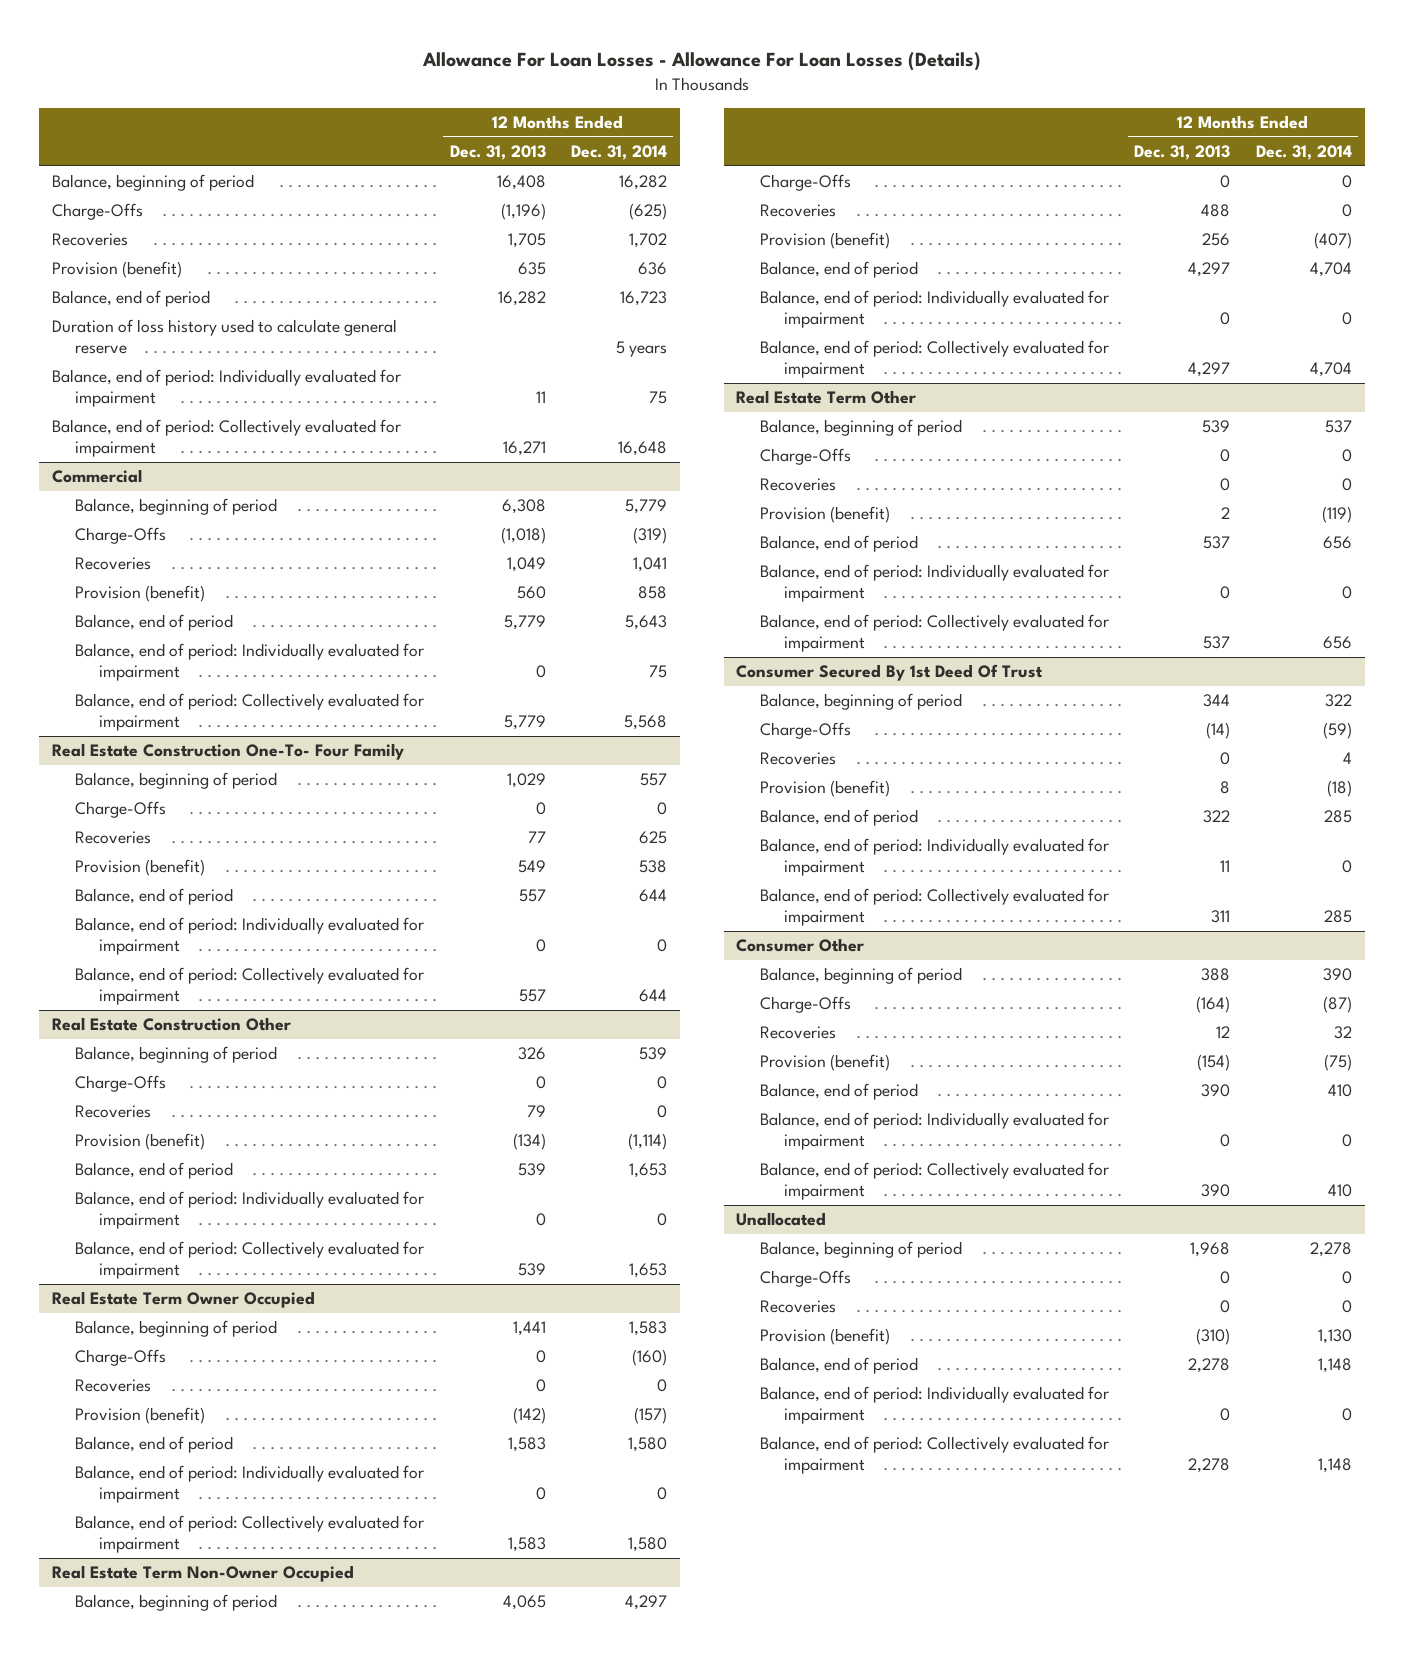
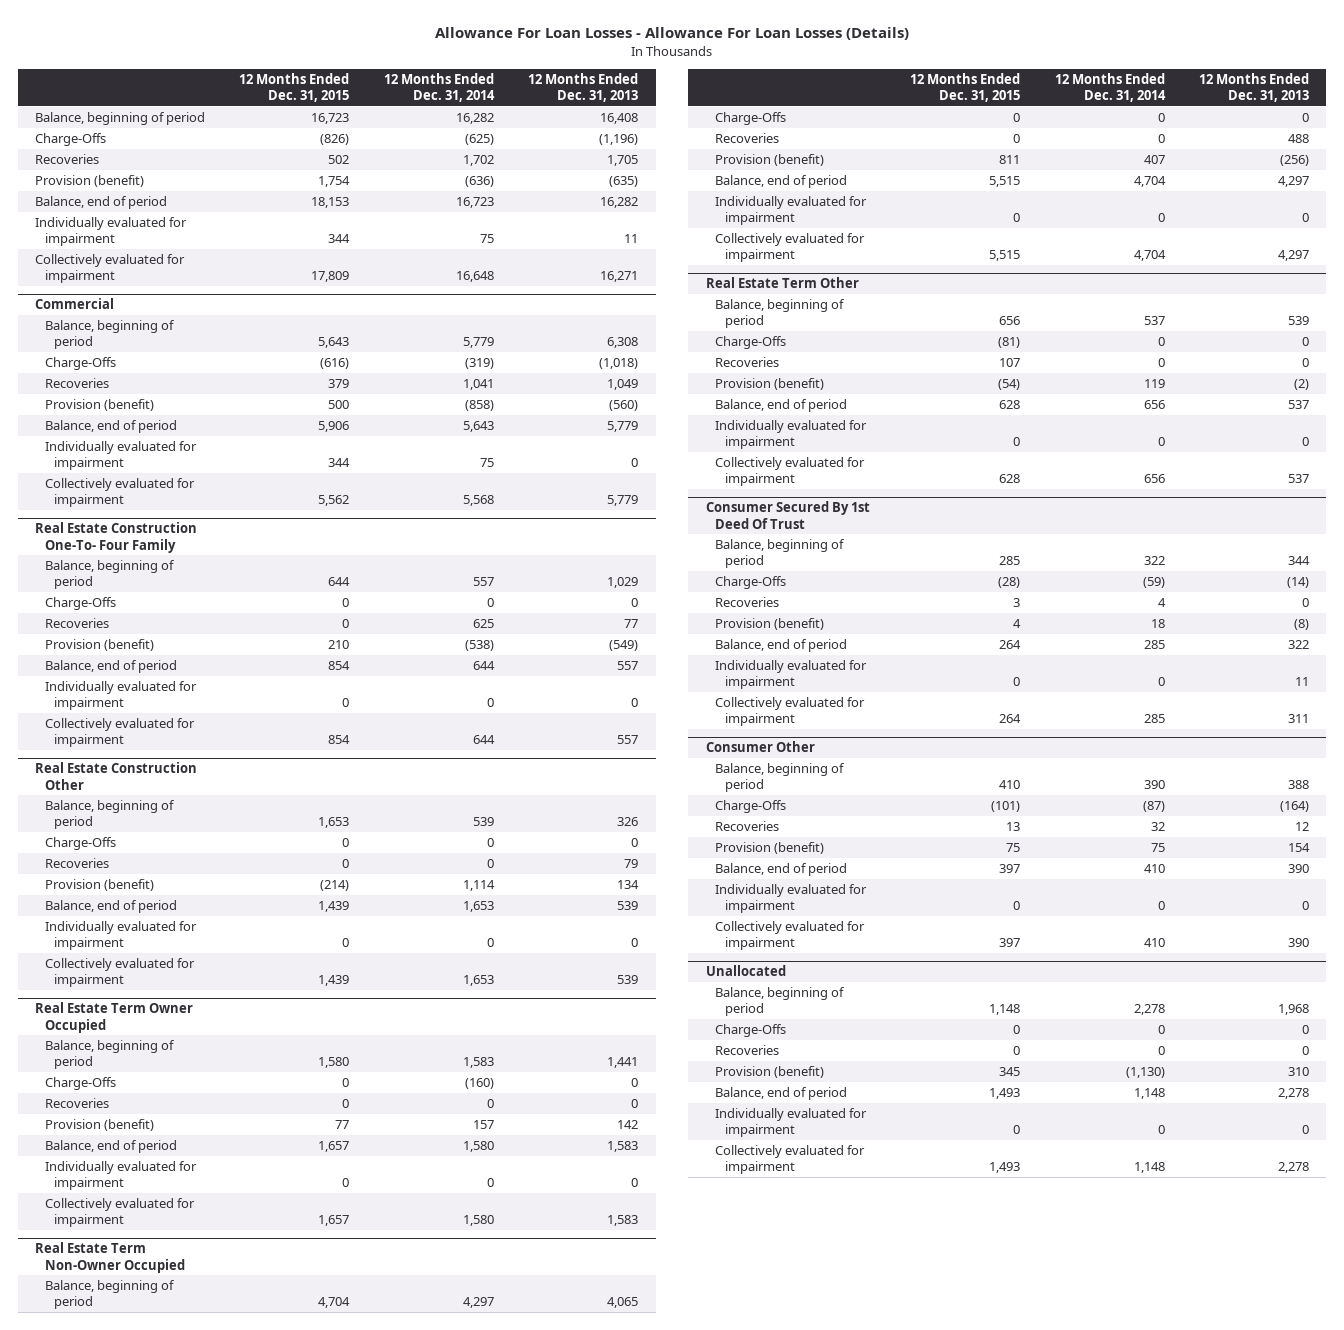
none -> [239,72,350,103] 12 Months Ended Dec. 31, 2015
[517,262,546,276] 635 -> [609,176,639,188] (635)
[638,262,668,276] 636 -> [464,176,494,188] (636)
[51,319,397,355] Duration of loss history used to calculate general reserve -> none
[51,369,401,408] Balance, end of period: Individually evaluated for impairment -> [34,217,187,247] Individually evaluated for impairment
[51,419,401,458] Balance, end of period: Collectively evaluated for impairment -> [34,254,185,284] Collectively evaluated for impairment
[516,586,546,600] 560 -> [609,400,639,412] (560)
[638,586,668,600] 858 -> [464,400,494,412] (858)
[75,643,425,682] Balance, end of period: Individually evaluated for impairment -> [44,441,197,471] Individually evaluated for impairment
[75,693,425,732] Balance, end of period: Collectively evaluated for impairment -> [44,478,195,508] Collectively evaluated for impairment
[517,860,546,874] 549 -> [609,640,639,652] (549)
[639,860,668,874] 538 -> [464,640,494,652] (538)
[75,917,425,956] Balance, end of period: Individually evaluated for impairment -> [44,681,197,711] Individually evaluated for impairment
[75,967,425,1006] Balance, end of period: Collectively evaluated for impairment -> [44,718,195,748] Collectively evaluated for impairment
[512,1133,546,1151] (134) -> [617,880,640,890] 134
[628,1133,668,1151] (1,114) -> [462,880,495,892] 1,114
[75,1191,425,1230] Balance, end of period: Individually evaluated for impairment -> [44,921,197,951] Individually evaluated for impairment
[75,1241,425,1280] Balance, end of period: Collectively evaluated for impairment -> [44,958,195,988] Collectively evaluated for impairment
[512,1407,546,1425] (142) -> [617,1120,639,1130] 142
[634,1407,668,1425] (157) -> [472,1120,494,1130] 157
[75,1465,425,1504] Balance, end of period: Individually evaluated for impairment -> [44,1161,197,1191] Individually evaluated for impairment
[75,1515,425,1554] Balance, end of period: Collectively evaluated for impairment -> [44,1198,195,1228] Collectively evaluated for impairment
[1202,233,1231,247] 256 -> [1280,155,1310,167] (256)
[1313,232,1352,250] (407) -> [1143,155,1165,165] 407
[759,290,1109,329] Balance, end of period: Individually evaluated for impairment -> [715,196,868,226] Individually evaluated for impairment
[759,340,1109,379] Balance, end of period: Collectively evaluated for impairment -> [715,233,866,263] Collectively evaluated for impairment
[1221,507,1231,520] 2 -> [1294,379,1310,391] (2)
[1321,506,1352,524] (119) -> [1143,379,1165,389] 119
[759,564,1109,603] Balance, end of period: Individually evaluated for impairment -> [715,420,868,450] Individually evaluated for impairment
[759,614,1109,653] Balance, end of period: Collectively evaluated for impairment -> [715,457,866,487] Collectively evaluated for impairment
[1220,781,1231,795] 8 -> [1294,619,1310,631] (8)
[1326,780,1352,798] (18) -> [1150,619,1165,629] 18
[759,838,1109,877] Balance, end of period: Individually evaluated for impairment -> [715,660,868,690] Individually evaluated for impairment
[759,888,1109,927] Balance, end of period: Collectively evaluated for impairment -> [715,697,866,727] Collectively evaluated for impairment
[1197,1054,1231,1072] (154) -> [1288,843,1311,853] 154
[1323,1054,1352,1072] (75) -> [1150,843,1165,853] 75
[759,1112,1109,1151] Balance, end of period: Individually evaluated for impairment -> [715,884,868,914] Individually evaluated for impairment
[759,1162,1109,1201] Balance, end of period: Collectively evaluated for impairment -> [715,921,866,951] Collectively evaluated for impairment
[1196,1328,1231,1346] (310) -> [1288,1067,1310,1077] 310
[1317,1329,1352,1345] 1,130 -> [1125,1067,1165,1079] (1,130)
[759,1386,1109,1425] Balance, end of period: Individually evaluated for impairment -> [715,1108,868,1138] Individually evaluated for impairment
[759,1436,1109,1475] Balance, end of period: Collectively evaluated for impairment -> [715,1145,866,1175] Collectively evaluated for impairment

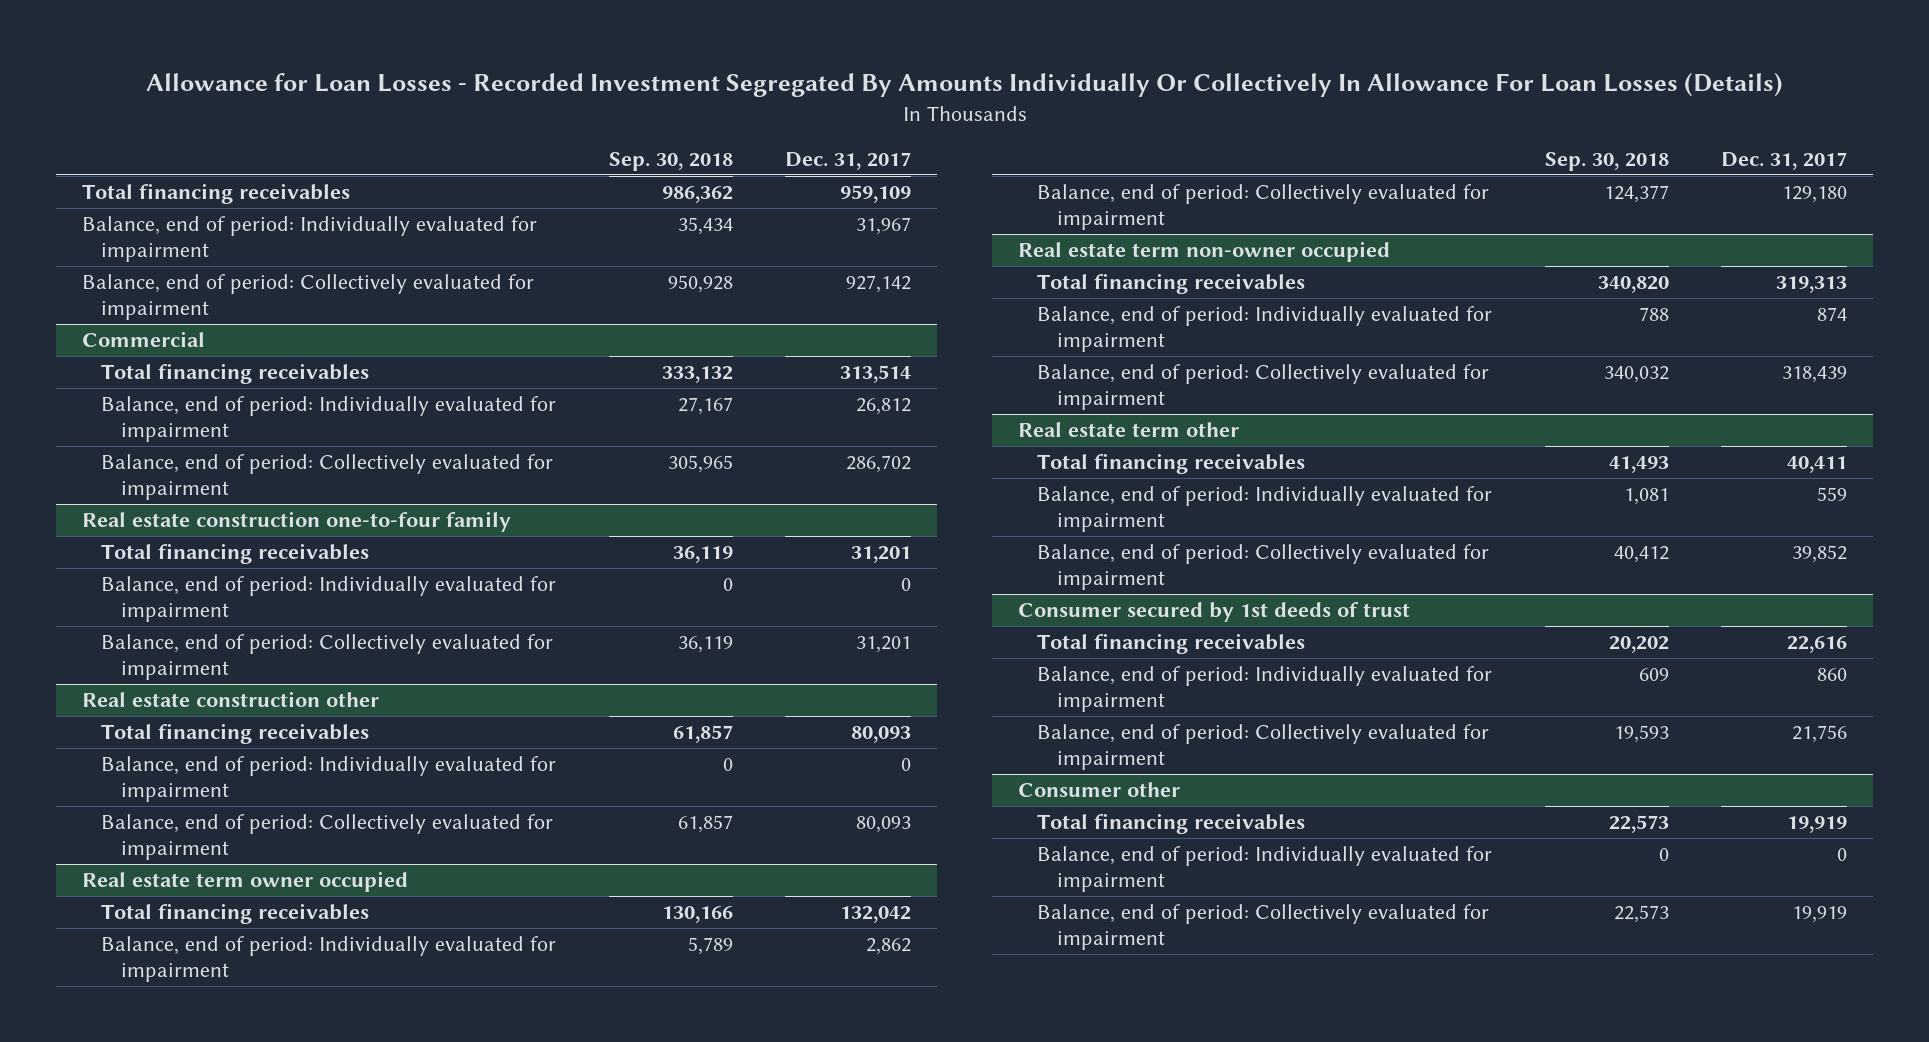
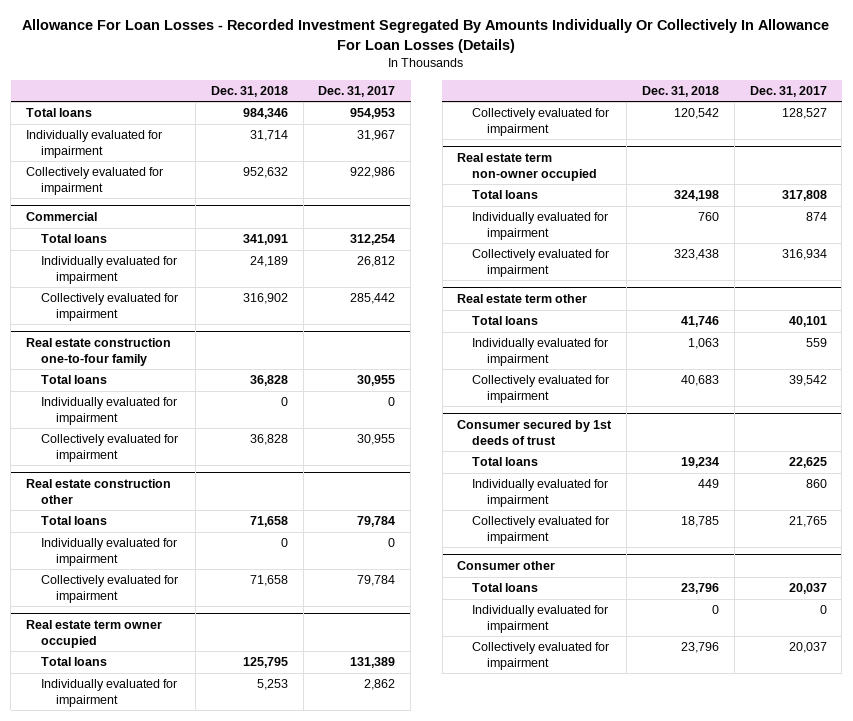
[145,71,1783,97] Allowance for Loan Losses - Recorded Investment Segregated By Amounts Individually Or Collectively In Allowance For Loan Losses (Details) -> [22,19,830,54] Allowance For Loan Losses - Recorded Investment Segregated By Amounts Individually Or Collectively In Allowance For Loan Losses (Details)
[608,151,733,171] Sep. 30, 2018 -> none
none -> [210,85,288,97] Dec. 31, 2018
[82,183,351,205] Total financing receivables -> none
none -> [26,108,93,118] Total loans
[82,216,538,262] Balance, end of period: Individually evaluated for impairment -> [26,130,163,159] Individually evaluated for impairment
[82,274,535,320] Balance, end of period: Collectively evaluated for impairment -> [26,167,164,196] Collectively evaluated for impairment
[845,275,911,294] 927,142 -> [350,167,396,179] 922,986
[101,363,370,385] Total financing receivables -> none
none -> [41,234,108,244] Total loans
[101,396,557,442] Balance, end of period: Individually evaluated for impairment -> [41,256,178,285] Individually evaluated for impairment
[101,454,554,500] Balance, end of period: Collectively evaluated for impairment -> [41,293,179,322] Collectively evaluated for impairment
[845,455,911,474] 286,702 -> [350,293,396,305] 285,442
[101,543,370,565] Total financing receivables -> none
none -> [41,375,108,385] Total loans
[101,576,557,622] Balance, end of period: Individually evaluated for impairment -> [41,397,178,426] Individually evaluated for impairment
[101,634,554,680] Balance, end of period: Collectively evaluated for impairment -> [41,434,179,463] Collectively evaluated for impairment
[855,636,911,654] 31,201 -> [357,434,396,446] 30,955
[101,723,370,745] Total financing receivables -> none
none -> [41,516,108,526] Total loans
[101,756,557,802] Balance, end of period: Individually evaluated for impairment -> [41,538,178,567] Individually evaluated for impairment
[101,814,554,860] Balance, end of period: Collectively evaluated for impairment -> [41,575,179,604] Collectively evaluated for impairment
[855,816,911,834] 80,093 -> [357,575,396,587] 79,784
[101,903,370,925] Total financing receivables -> none
none -> [41,657,108,667] Total loans
[101,936,557,982] Balance, end of period: Individually evaluated for impairment -> [41,679,178,708] Individually evaluated for impairment
[1037,184,1490,230] Balance, end of period: Collectively evaluated for impairment -> [472,108,610,137] Collectively evaluated for impairment
[1781,186,1847,204] 129,180 -> [781,108,827,120] 128,527
[1037,273,1306,295] Total financing receivables -> none
none -> [472,190,539,200] Total loans
[1037,306,1493,352] Balance, end of period: Individually evaluated for impairment -> [472,212,609,241] Individually evaluated for impairment
[1037,364,1490,410] Balance, end of period: Collectively evaluated for impairment -> [472,249,610,278] Collectively evaluated for impairment
[1781,366,1847,384] 318,439 -> [781,249,827,261] 316,934
[1037,453,1306,475] Total financing receivables -> none
none -> [472,316,539,326] Total loans
[1037,486,1493,532] Balance, end of period: Individually evaluated for impairment -> [472,338,609,367] Individually evaluated for impairment
[1037,544,1490,590] Balance, end of period: Collectively evaluated for impairment -> [472,375,610,404] Collectively evaluated for impairment
[1791,545,1847,564] 39,852 -> [788,375,827,387] 39,542
[1037,633,1306,655] Total financing receivables -> none
none -> [472,457,539,467] Total loans
[1037,666,1493,712] Balance, end of period: Individually evaluated for impairment -> [472,479,609,508] Individually evaluated for impairment
[1037,724,1490,770] Balance, end of period: Collectively evaluated for impairment -> [472,516,610,545] Collectively evaluated for impairment
[1791,725,1847,744] 21,756 -> [788,516,827,528] 21,765
[1037,813,1306,835] Total financing receivables -> none
none -> [472,583,539,593] Total loans
[1037,846,1493,892] Balance, end of period: Individually evaluated for impairment -> [472,605,609,634] Individually evaluated for impairment
[1037,904,1490,950] Balance, end of period: Collectively evaluated for impairment -> [472,642,610,671] Collectively evaluated for impairment
[1791,906,1847,924] 19,919 -> [788,642,827,654] 20,037

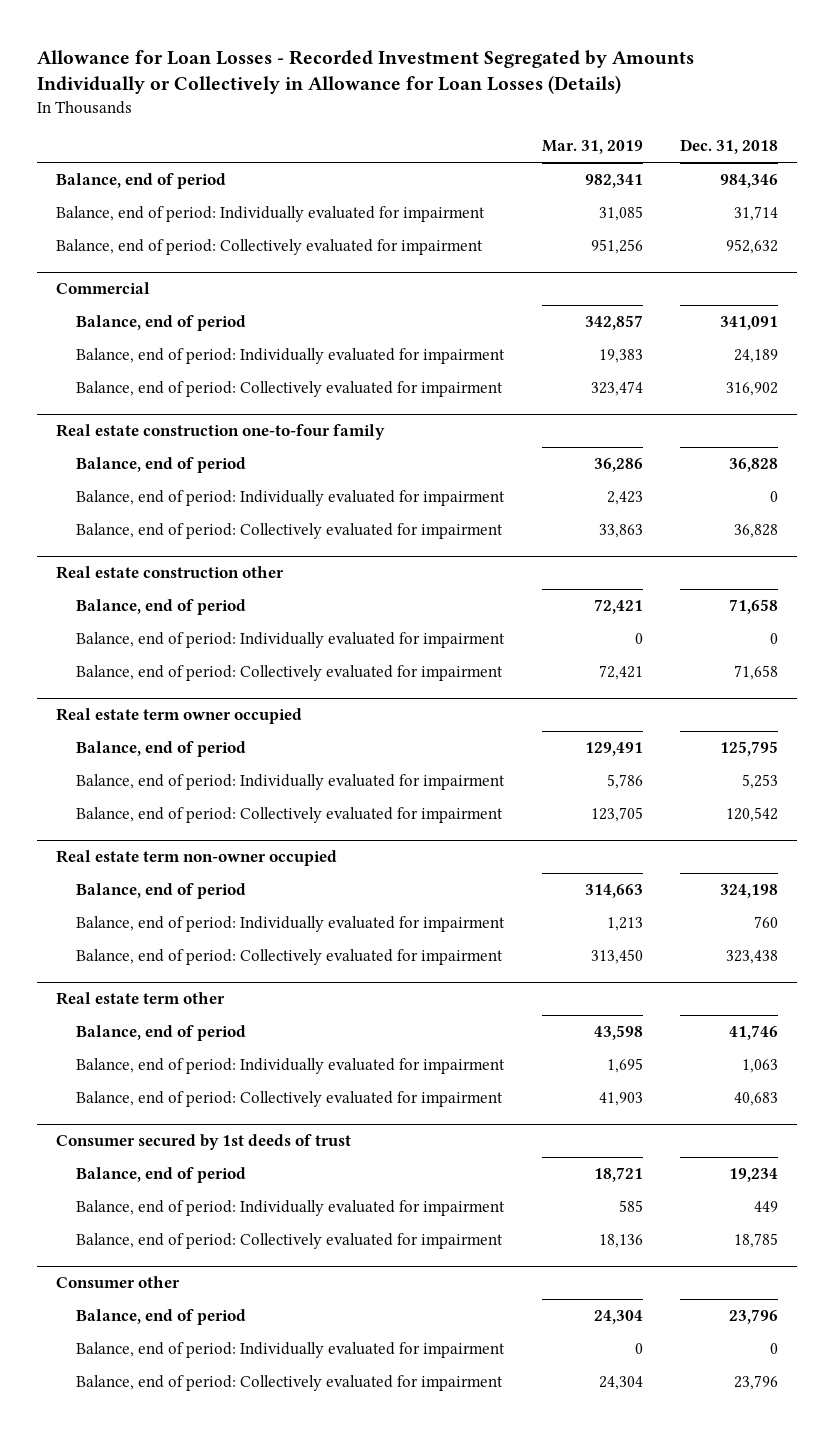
[22,19,830,54] Allowance For Loan Losses - Recorded Investment Segregated By Amounts Individually Or Collectively In Allowance For Loan Losses (Details) -> [37,49,695,94] Allowance for Loan Losses - Recorded Investment Segregated by Amounts Individually or Collectively in Allowance for Loan Losses (Details)
[318,85,396,97] Dec. 31, 2017 -> none
none -> [541,140,643,155] Mar. 31, 2019
[26,108,93,118] Total loans -> [56,172,227,189] Balance, end of period
[26,130,163,159] Individually evaluated for impairment -> [56,205,486,222] Balance, end of period: Individually evaluated for impairment
[26,167,164,196] Collectively evaluated for impairment -> [56,238,484,255] Balance, end of period: Collectively evaluated for impairment
[41,234,108,244] Total loans -> [75,314,246,331] Balance, end of period
[41,256,178,285] Individually evaluated for impairment -> [75,347,505,364] Balance, end of period: Individually evaluated for impairment
[41,293,179,322] Collectively evaluated for impairment -> [75,380,503,397] Balance, end of period: Collectively evaluated for impairment
[41,375,108,385] Total loans -> [75,456,246,473] Balance, end of period
[41,397,178,426] Individually evaluated for impairment -> [75,489,505,506] Balance, end of period: Individually evaluated for impairment
[41,434,179,463] Collectively evaluated for impairment -> [75,522,503,539] Balance, end of period: Collectively evaluated for impairment
[41,516,108,526] Total loans -> [75,598,246,615] Balance, end of period
[41,538,178,567] Individually evaluated for impairment -> [75,631,505,648] Balance, end of period: Individually evaluated for impairment
[41,575,179,604] Collectively evaluated for impairment -> [75,664,503,681] Balance, end of period: Collectively evaluated for impairment
[41,657,108,667] Total loans -> [75,740,246,757] Balance, end of period
[41,679,178,708] Individually evaluated for impairment -> [75,773,505,790] Balance, end of period: Individually evaluated for impairment
[472,108,610,137] Collectively evaluated for impairment -> [75,806,503,823] Balance, end of period: Collectively evaluated for impairment
[472,190,539,200] Total loans -> [75,882,246,899] Balance, end of period
[472,212,609,241] Individually evaluated for impairment -> [75,915,505,932] Balance, end of period: Individually evaluated for impairment
[472,249,610,278] Collectively evaluated for impairment -> [75,948,503,965] Balance, end of period: Collectively evaluated for impairment
[472,316,539,326] Total loans -> [75,1024,246,1041] Balance, end of period
[472,338,609,367] Individually evaluated for impairment -> [75,1057,505,1074] Balance, end of period: Individually evaluated for impairment
[472,375,610,404] Collectively evaluated for impairment -> [75,1090,503,1107] Balance, end of period: Collectively evaluated for impairment
[472,457,539,467] Total loans -> [75,1166,246,1183] Balance, end of period
[472,479,609,508] Individually evaluated for impairment -> [75,1199,505,1216] Balance, end of period: Individually evaluated for impairment
[472,516,610,545] Collectively evaluated for impairment -> [75,1232,503,1249] Balance, end of period: Collectively evaluated for impairment
[472,583,539,593] Total loans -> [75,1308,246,1325] Balance, end of period
[472,605,609,634] Individually evaluated for impairment -> [75,1341,505,1358] Balance, end of period: Individually evaluated for impairment
[472,642,610,671] Collectively evaluated for impairment -> [75,1374,503,1391] Balance, end of period: Collectively evaluated for impairment

